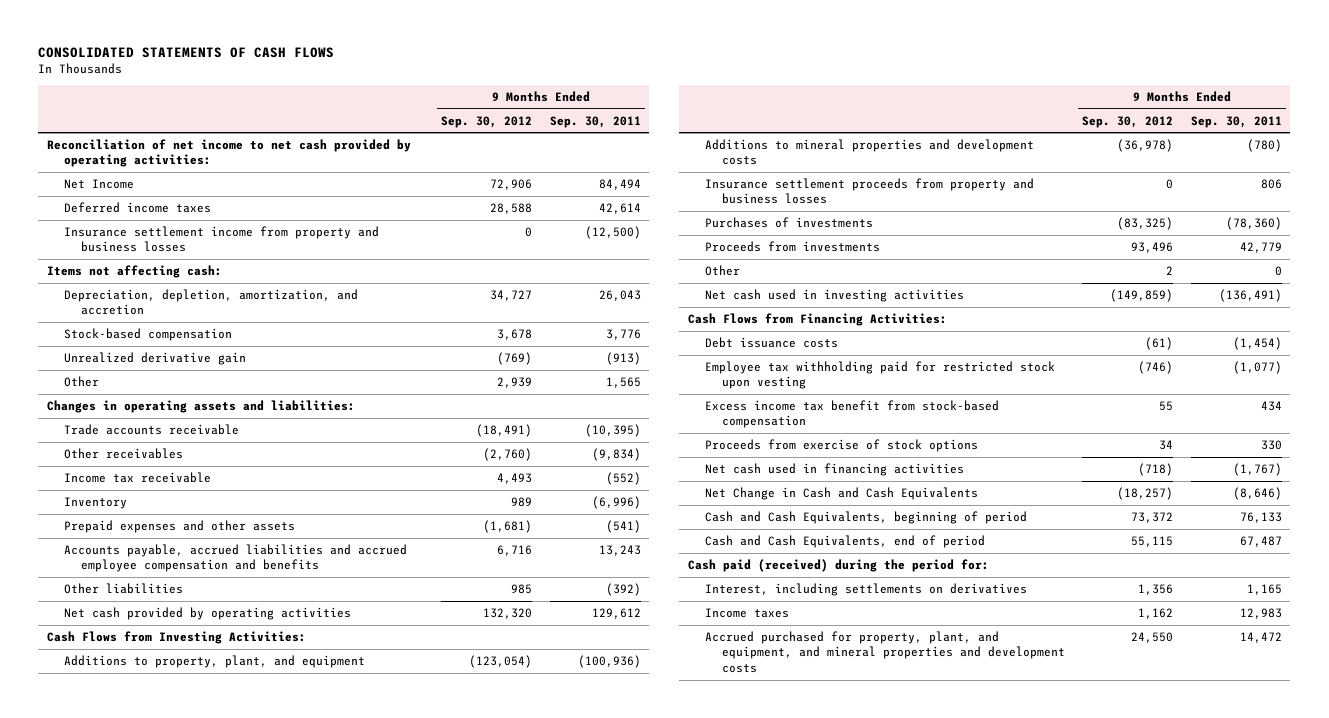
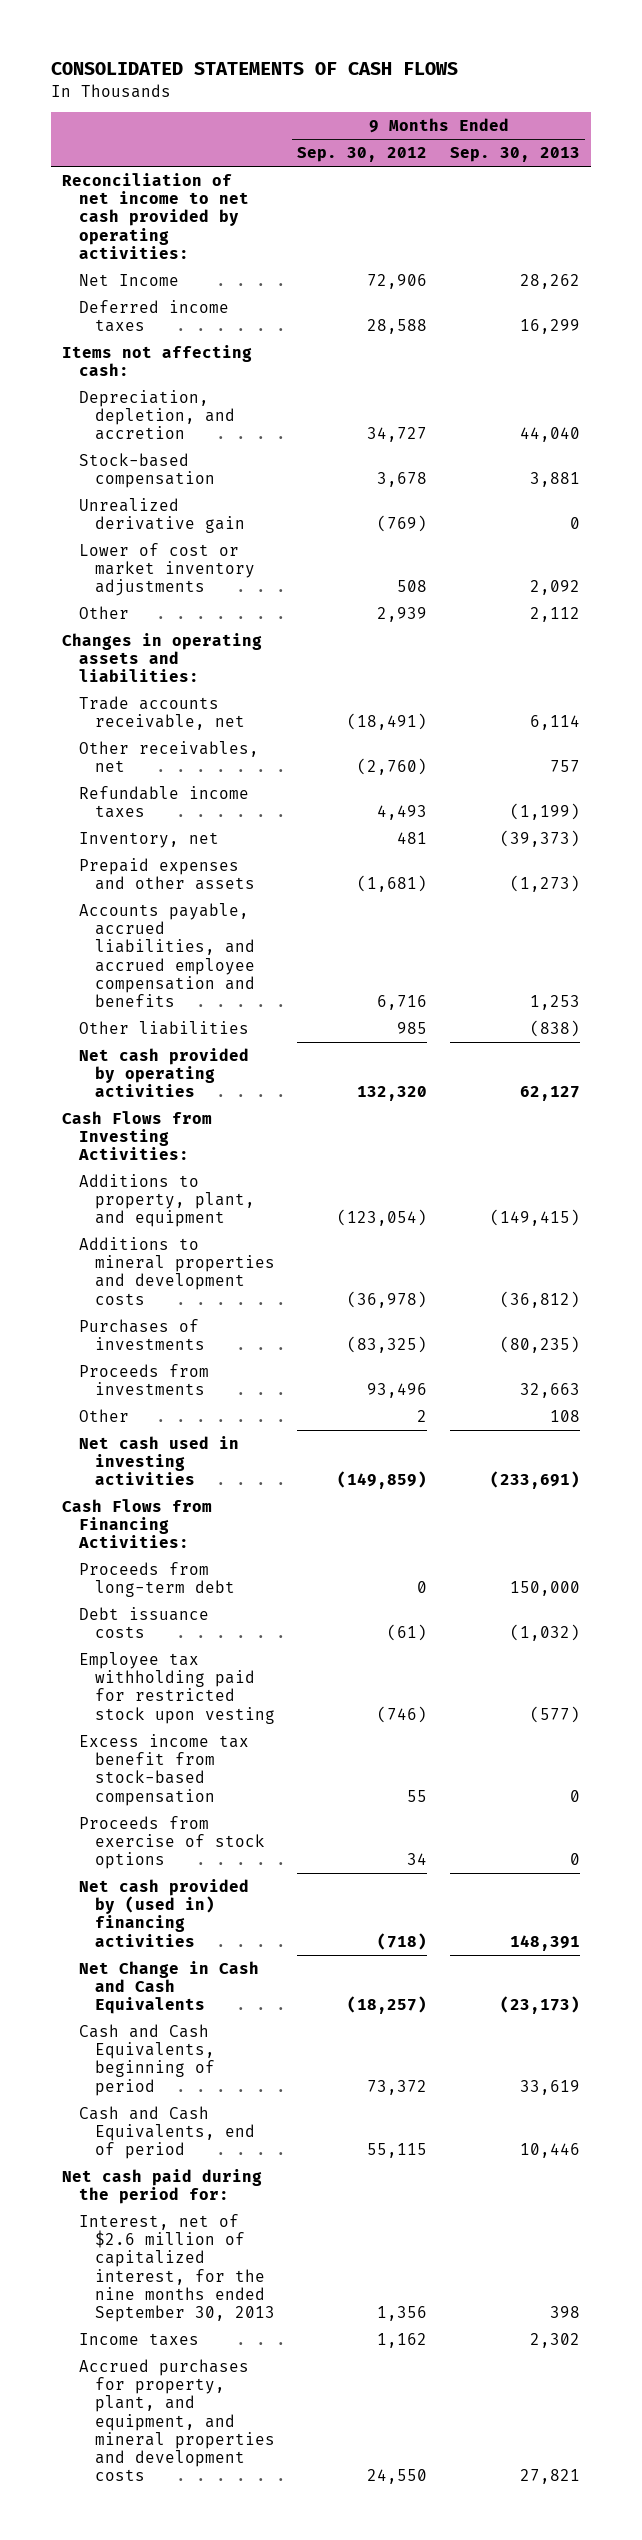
[549,115,641,128] Sep. 30, 2011 -> none
none -> [449,147,580,163] Sep. 30, 2013
[63,226,379,253] Insurance settlement income from property and business losses -> none
[63,289,358,316] Depreciation, depletion, amortization, and accretion -> [78,390,236,441] Depreciation, depletion, and accretion
none -> [78,543,256,597] Lower of cost or market inventory adjustments
[63,424,239,436] Trade accounts receivable -> [78,696,246,731] Trade accounts receivable, net
[63,448,183,460] Other receivables -> [78,741,259,773] Other receivables, net
[63,472,211,484] Income tax receivable -> [78,786,249,819] Refundable income taxes
[63,497,127,510] Inventory -> [78,832,219,849] Inventory, net
[511,497,533,508] 989 -> [397,832,428,845] 481
[63,544,407,573] Accounts payable, accrued liabilities and accrued employee compensation and benefits -> [78,903,256,1008] Accounts payable, accrued liabilities, and accrued employee compensation and benefits
[704,178,1034,205] Insurance settlement proceeds from property and business losses -> none
none -> [78,1562,236,1598] Proceeds from long-term debt
[704,463,964,477] Net cash used in financing activities -> [78,1879,249,1947] Net cash provided by (used in) financing activities
[687,559,989,573] Cash paid (received) during the period for: -> [62,2169,263,2205] Net cash paid during the period for:
[704,583,1027,597] Interest, including settlements on derivatives -> [78,2214,276,2323] Interest, net of $2.6 million of capitalized interest, for the nine months ended September 30, 2013
[704,631,1065,673] Accrued purchased for property, plant, and equipment, and mineral properties and development costs -> [78,2359,276,2482] Accrued purchases for property, plant, and equipment, and mineral properties and development costs

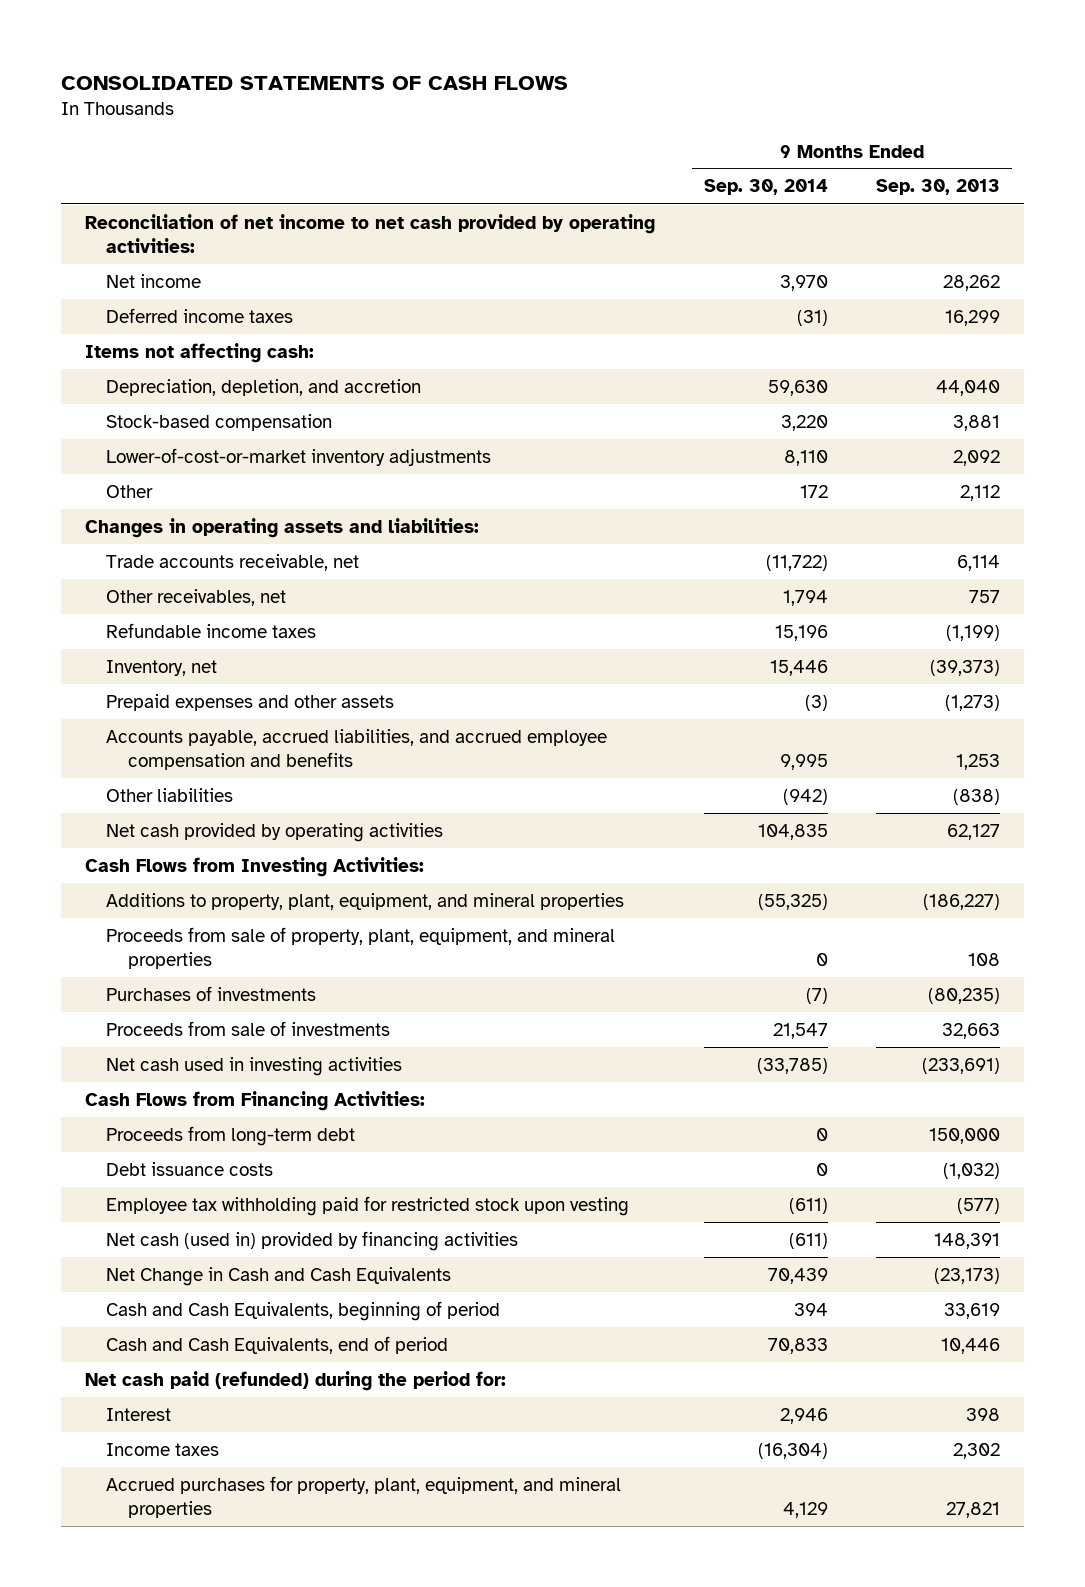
[297,147,428,163] Sep. 30, 2012 -> none
none -> [703,179,828,196] Sep. 30, 2014
[78,274,179,287] Net Income -> [106,273,202,288] Net income
[78,498,246,534] Unrealized derivative gain -> none
[78,543,256,597] Lower of cost or market inventory adjustments -> [106,447,492,466] Lower-of-cost-or-market inventory adjustments
[78,1237,276,1305] Additions to mineral properties and development costs -> none
[78,1174,256,1228] Additions to property, plant, and equipment -> [106,892,625,910] Additions to property, plant, equipment, and mineral properties
[489,1209,580,1227] (149,415) -> [922,893,1000,910] (186,227)
none -> [106,926,616,969] Proceeds from sale of property, plant, equipment, and mineral properties
[78,1409,129,1423] Other -> none
[78,1364,209,1396] Proceeds from investments -> [106,1020,391,1036] Proceeds from sale of investments
[78,1734,249,1806] Excess income tax benefit from stock-based compensation -> none
[78,1816,266,1870] Proceeds from exercise of stock options -> none
[78,1879,249,1947] Net cash provided by (used in) financing activities -> [106,1230,519,1251] Net cash (used in) provided by financing activities
[62,2169,263,2205] Net cash paid during the period for: -> [85,1370,507,1391] Net cash paid (refunded) during the period for:
[78,2214,276,2323] Interest, net of $2.6 million of capitalized interest, for the nine months ended September 30, 2013 -> [106,1407,172,1421] Interest
[78,2359,276,2482] Accrued purchases for property, plant, and equipment, and mineral properties and development costs -> [106,1475,622,1518] Accrued purchases for property, plant, equipment, and mineral properties

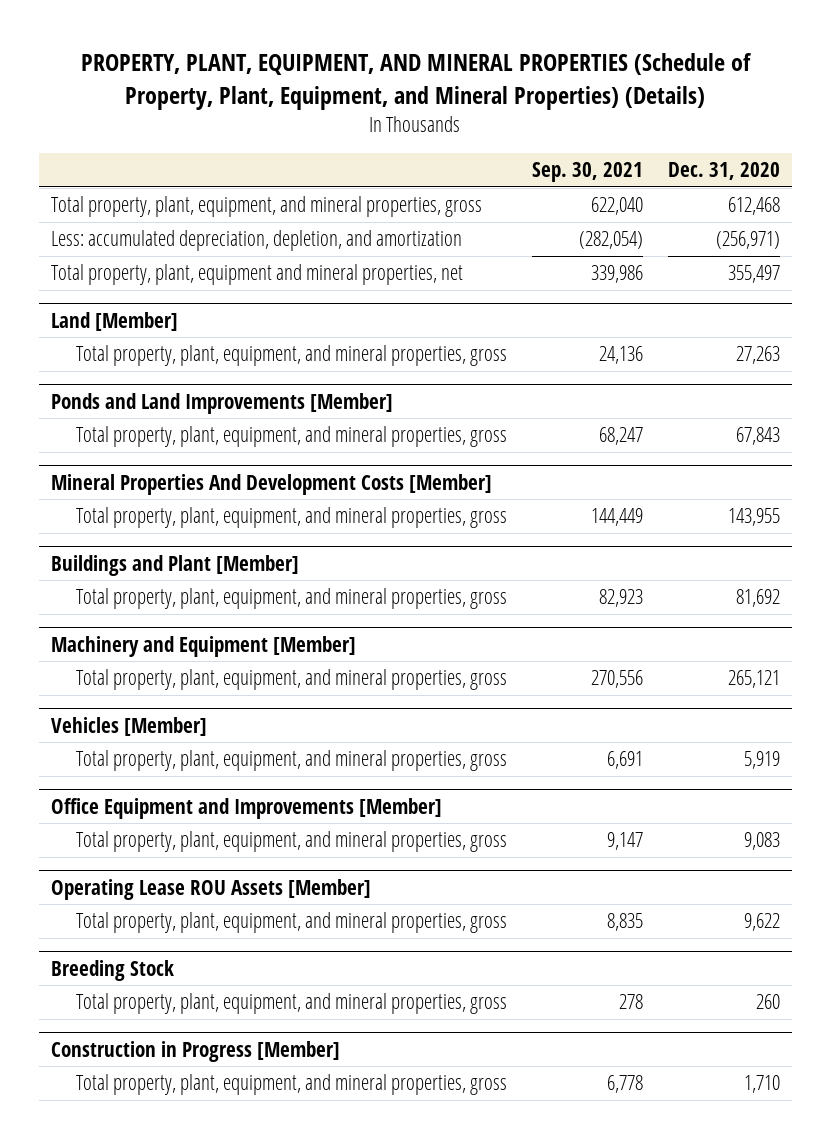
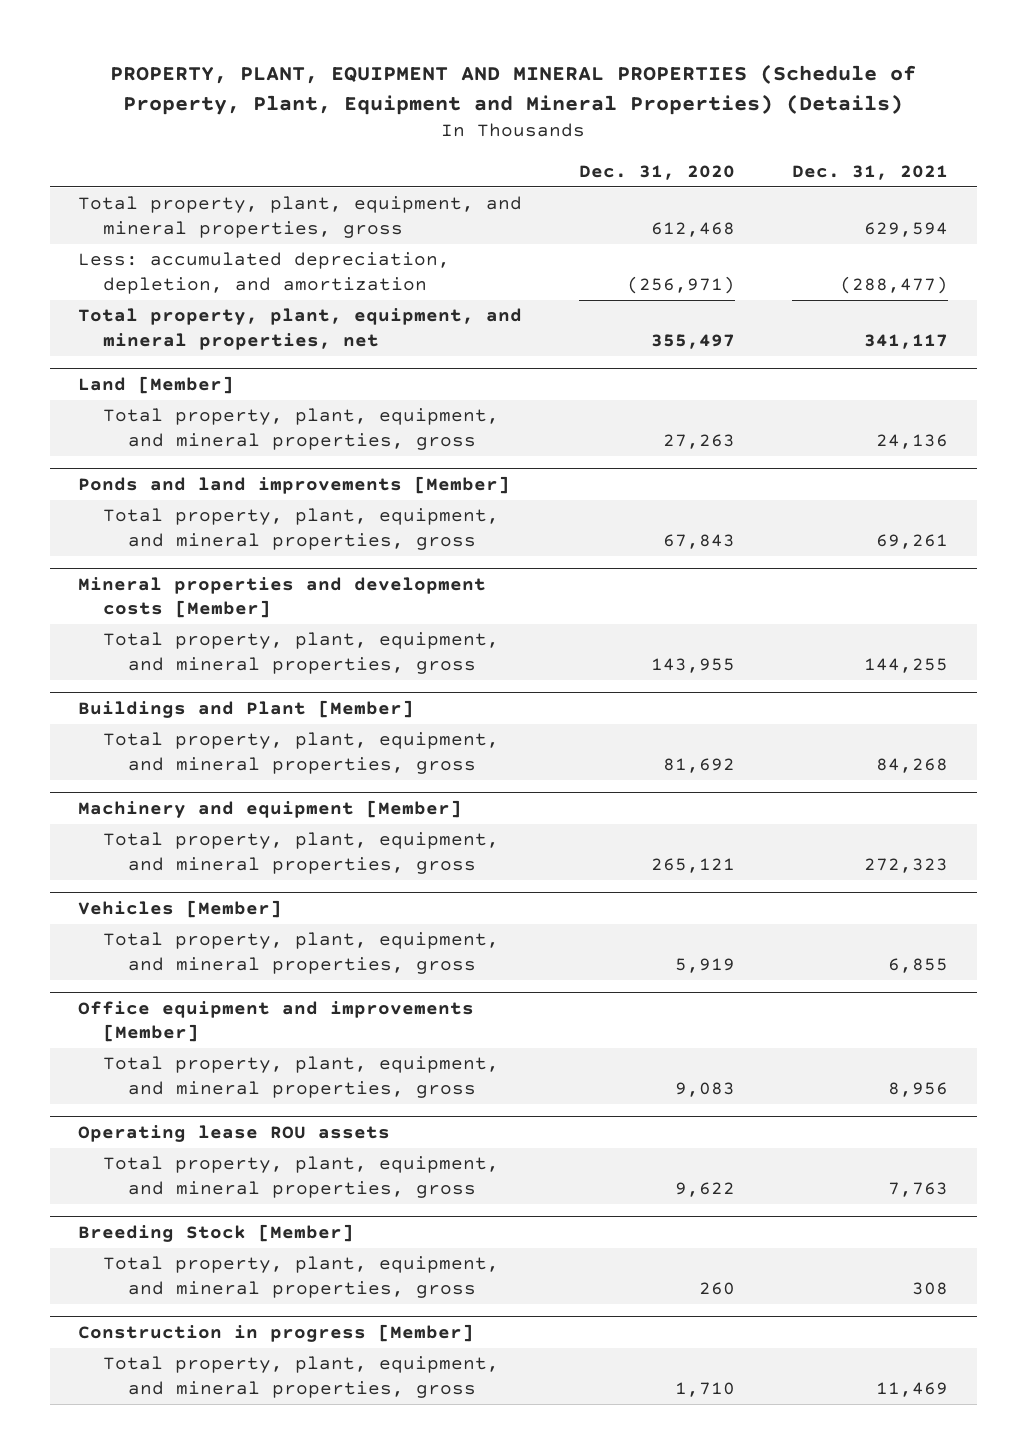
[81,53,753,110] PROPERTY, PLANT, EQUIPMENT, AND MINERAL PROPERTIES (Schedule of Property, Plant, Equipment, and Mineral Properties) (Details) -> [110,63,917,115] PROPERTY, PLANT, EQUIPMENT AND MINERAL PROPERTIES (Schedule of Property, Plant, Equipment and Mineral Properties) (Details)
[531,162,643,183] Sep. 30, 2021 -> none
none -> [792,164,949,180] Dec. 31, 2021
[51,264,464,286] Total property, plant, equipment and mineral properties, net -> [78,308,523,351] Total property, plant, equipment, and mineral properties, net
[51,392,394,414] Ponds and Land Improvements [Member] -> [78,475,511,494] Ponds and land improvements [Member]
[51,473,493,495] Mineral Properties And Development Costs [Member] -> [78,576,487,619] Mineral properties and development costs [Member]
[51,635,357,657] Machinery and Equipment [Member] -> [78,799,463,818] Machinery and equipment [Member]
[51,797,443,819] Office Equipment and Improvements [Member] -> [78,1000,475,1043] Office equipment and improvements [Member]
[51,878,372,900] Operating Lease ROU Assets [Member] -> [78,1124,391,1142] Operating lease ROU assets
[51,959,175,981] Breeding Stock -> [78,1223,355,1242] Breeding Stock [Member]
[51,1040,341,1062] Construction in Progress [Member] -> [78,1323,475,1342] Construction in progress [Member]

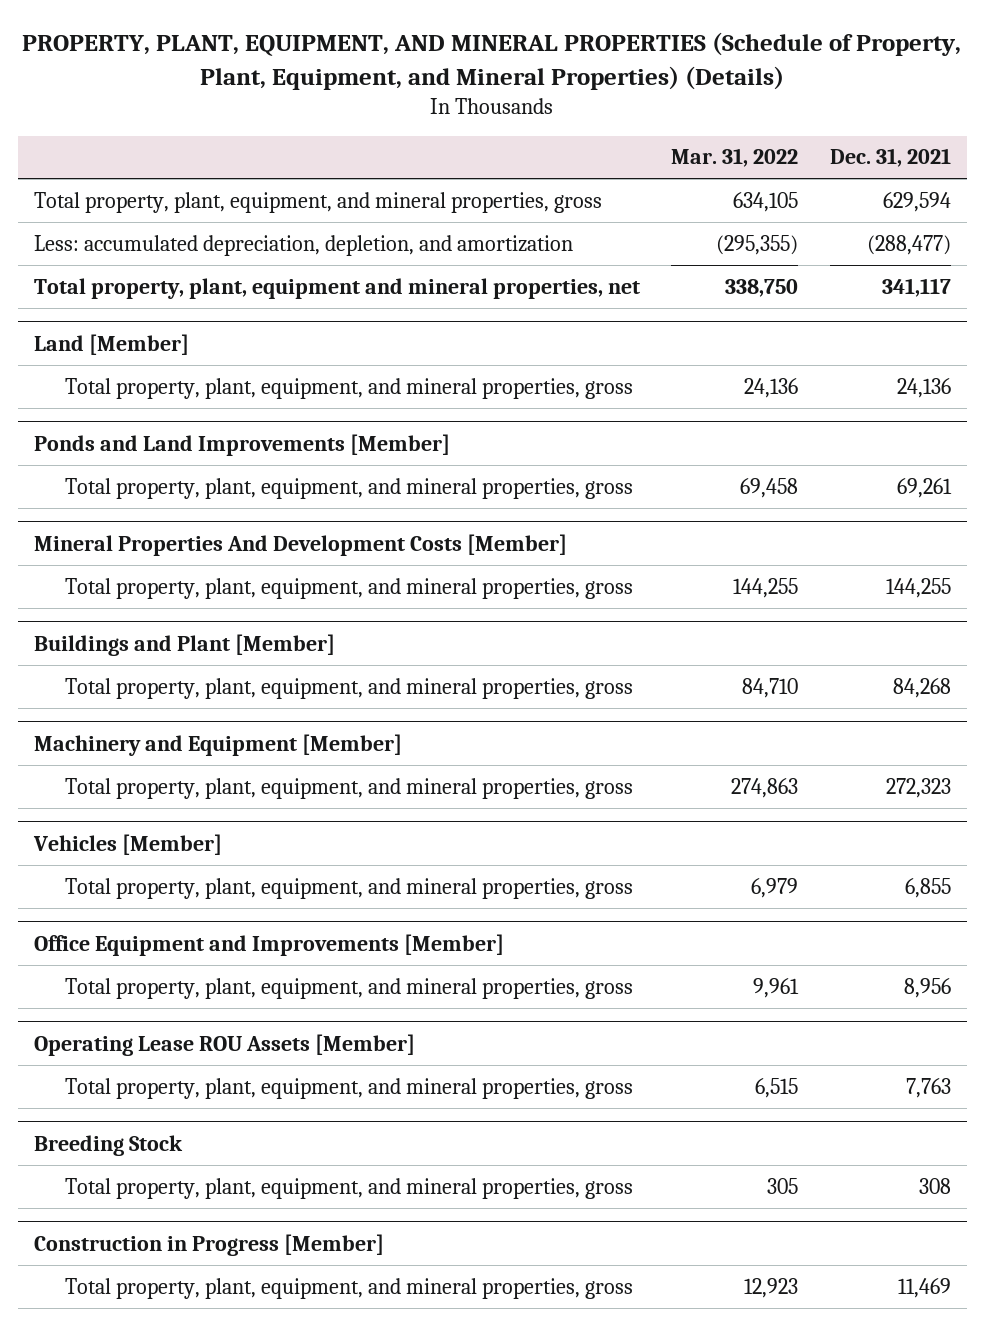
[110,63,917,115] PROPERTY, PLANT, EQUIPMENT AND MINERAL PROPERTIES (Schedule of Property, Plant, Equipment and Mineral Properties) (Details) -> [22,32,962,90] PROPERTY, PLANT, EQUIPMENT, AND MINERAL PROPERTIES (Schedule of Property, Plant, Equipment, and Mineral Properties) (Details)
[579,164,736,180] Dec. 31, 2020 -> none
none -> [671,148,799,168] Mar. 31, 2022
[78,308,523,351] Total property, plant, equipment, and mineral properties, net -> [33,277,640,299] Total property, plant, equipment and mineral properties, net
[78,475,511,494] Ponds and land improvements [Member] -> [33,433,450,456] Ponds and Land Improvements [Member]
[78,576,487,619] Mineral properties and development costs [Member] -> [33,533,567,556] Mineral Properties And Development Costs [Member]
[78,799,463,818] Machinery and equipment [Member] -> [33,733,402,756] Machinery and Equipment [Member]
[78,1000,475,1043] Office equipment and improvements [Member] -> [33,933,504,956] Office Equipment and Improvements [Member]
[78,1124,391,1142] Operating lease ROU assets -> [33,1033,415,1056] Operating Lease ROU Assets [Member]
[78,1223,355,1242] Breeding Stock [Member] -> [33,1134,183,1156] Breeding Stock
[78,1323,475,1342] Construction in progress [Member] -> [33,1233,384,1256] Construction in Progress [Member]

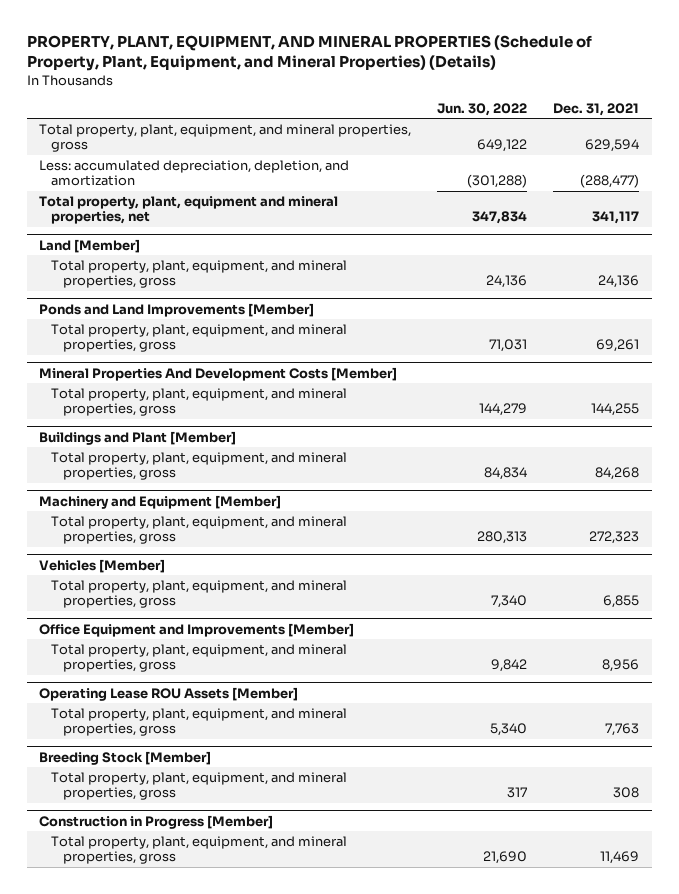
[671,148,799,168] Mar. 31, 2022 -> none
none -> [437,102,528,116] Jun. 30, 2022
[33,1134,183,1156] Breeding Stock -> [39,750,212,765] Breeding Stock [Member]

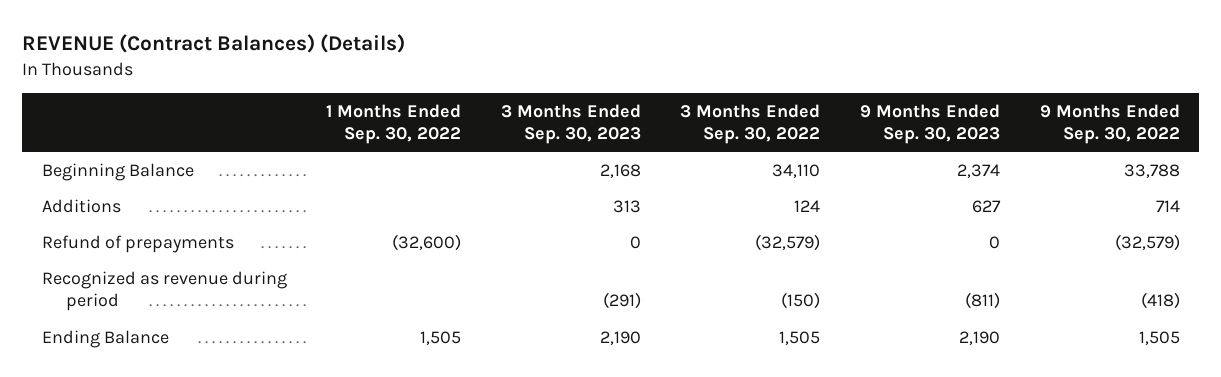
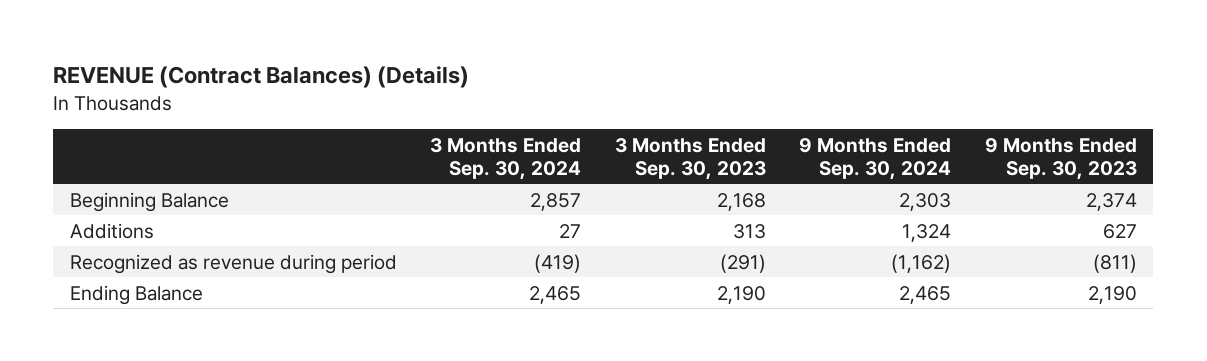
[326,103,462,144] 1 Months Ended Sep. 30, 2022 -> none
[680,103,821,144] 3 Months Ended Sep. 30, 2022 -> none
[1039,103,1180,144] 9 Months Ended Sep. 30, 2022 -> none
none -> [430,137,582,180] 3 Months Ended Sep. 30, 2024
none -> [799,137,952,180] 9 Months Ended Sep. 30, 2024
[41,234,234,253] Refund of prepayments -> none

